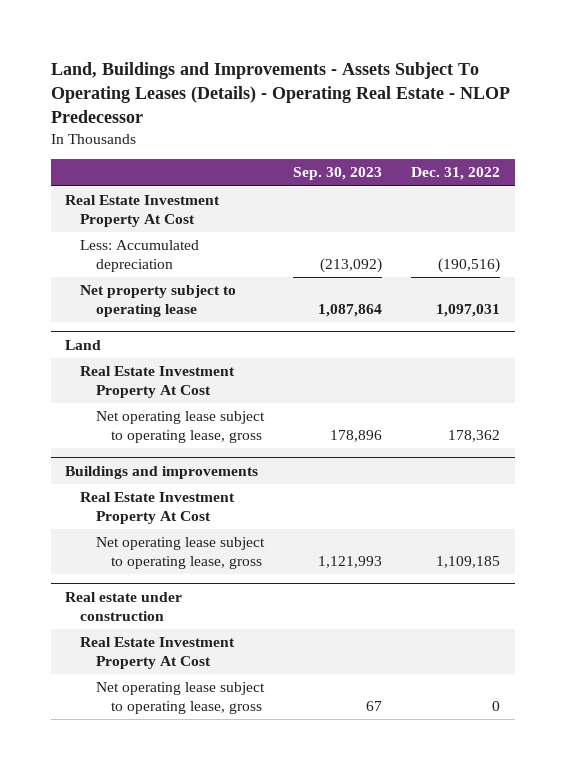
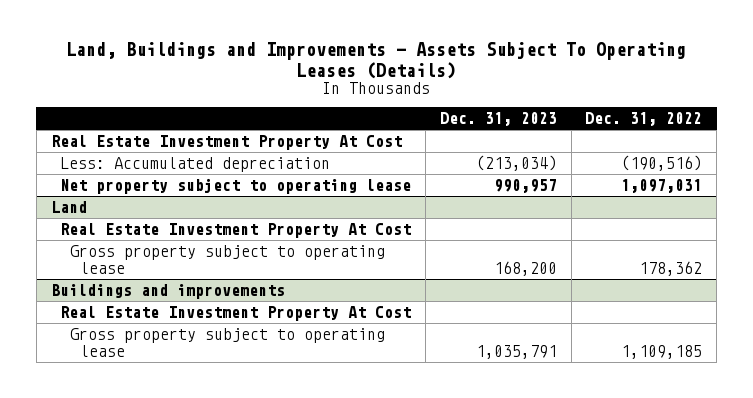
[50,61,510,123] Land, Buildings and Improvements - Assets Subject To Operating Leases (Details) - Operating Real Estate - NLOP Predecessor -> [66,42,687,79] Land, Buildings and Improvements - Assets Subject To Operating Leases (Details)
[292,167,382,181] Sep. 30, 2023 -> none
none -> [439,112,557,127] Dec. 31, 2023
[95,411,265,444] Net operating lease subject to operating lease, gross -> [69,244,385,274] Gross property subject to operating lease
[65,591,183,621] Real estate under construction -> none
[80,637,236,670] Real Estate Investment Property At Cost -> none
[95,682,265,715] Net operating lease subject to operating lease, gross -> none
[95,537,265,570] Net operating lease subject to operating lease, gross -> [69,327,385,357] Gross property subject to operating lease

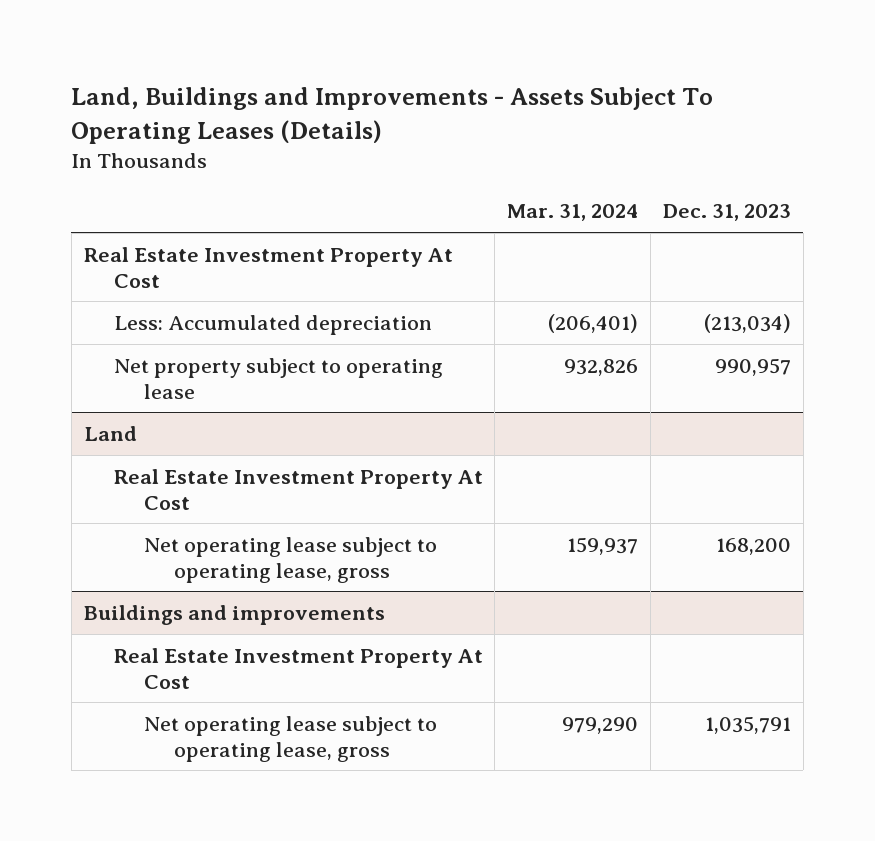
[585,112,703,127] Dec. 31, 2022 -> none
none -> [507,204,639,222] Mar. 31, 2024
[69,244,385,274] Gross property subject to operating lease -> [143,536,437,583] Net operating lease subject to operating lease, gross
[69,327,385,357] Gross property subject to operating lease -> [143,715,437,762] Net operating lease subject to operating lease, gross

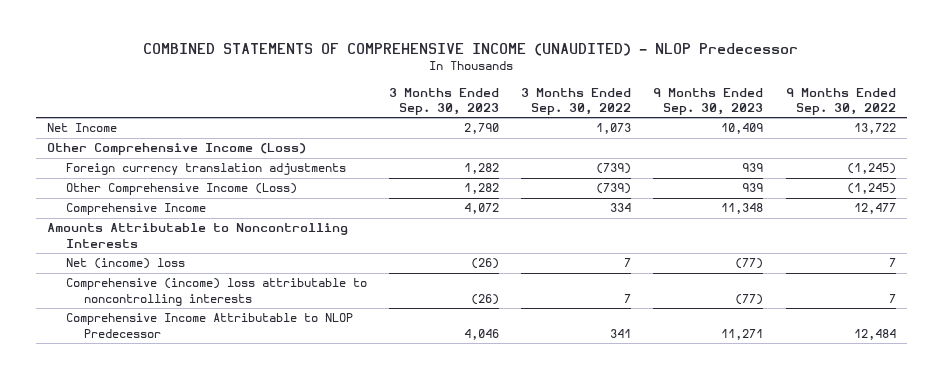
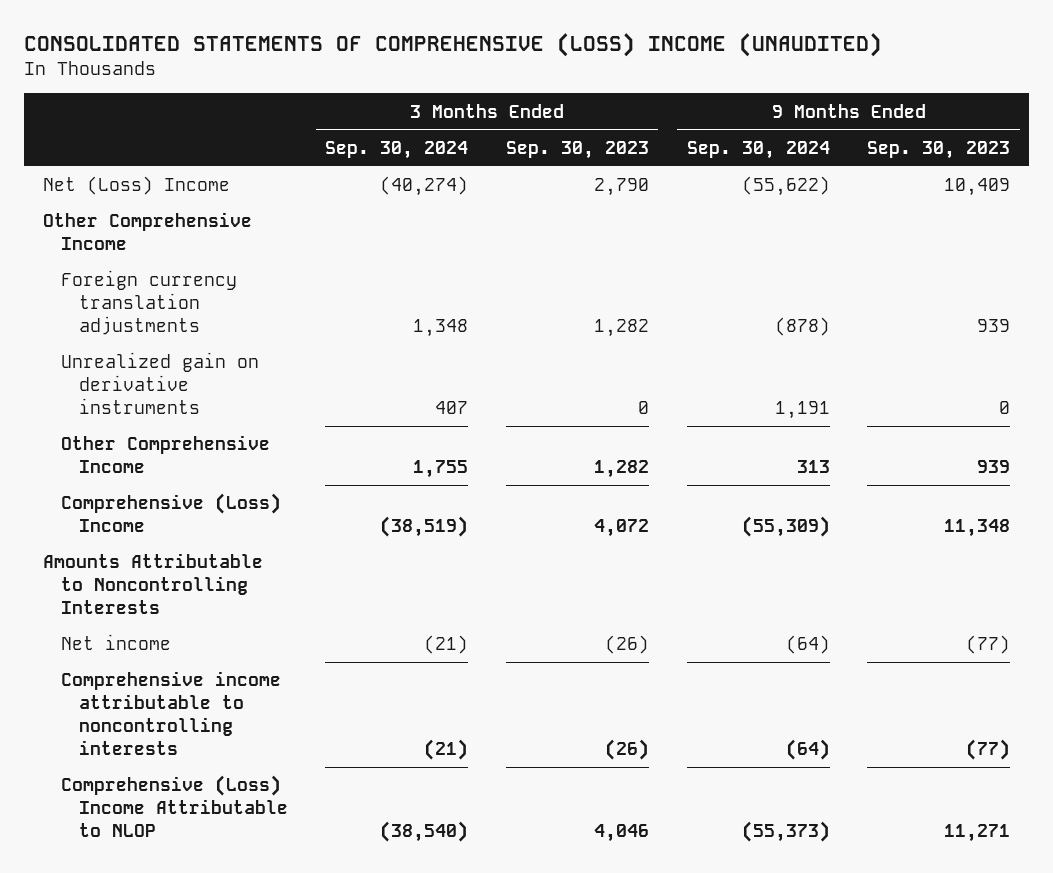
[143,43,799,57] COMBINED STATEMENTS OF COMPREHENSIVE INCOME (UNAUDITED) - NLOP Predecessor -> [23,33,882,58] CONSOLIDATED STATEMENTS OF COMPREHENSIVE (LOSS) INCOME (UNAUDITED)
[521,87,632,115] 3 Months Ended Sep. 30, 2022 -> none
[785,87,896,115] 9 Months Ended Sep. 30, 2022 -> none
none -> [325,140,469,159] Sep. 30, 2024
none -> [686,140,830,159] Sep. 30, 2024
[46,123,117,133] Net Income -> [42,176,230,196] Net (Loss) Income
[46,143,306,156] Other Comprehensive Income (Loss) -> [42,212,252,251] Other Comprehensive Income
none -> [60,352,259,415] Unrealized gain on derivative instruments
[65,183,297,196] Other Comprehensive Income (Loss) -> [60,435,270,474] Other Comprehensive Income
[65,203,206,216] Comprehensive Income -> [60,493,281,533] Comprehensive (Loss) Income
[65,258,185,270] Net (income) loss -> [60,634,171,651] Net income
[65,278,367,306] Comprehensive (income) loss attributable to noncontrolling interests -> [60,671,281,756] Comprehensive income attributable to noncontrolling interests
[65,313,353,338] Comprehensive Income Attributable to NLOP Predecessor -> [60,775,288,838] Comprehensive (Loss) Income Attributable to NLOP

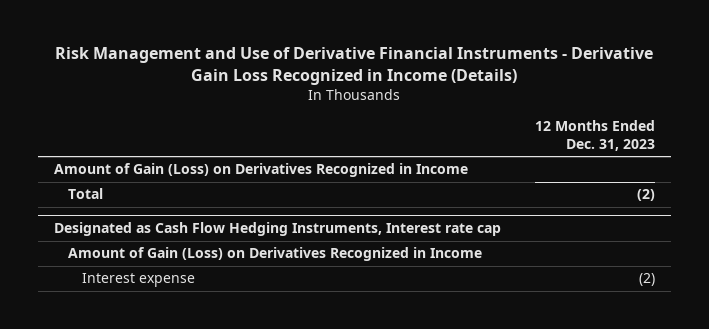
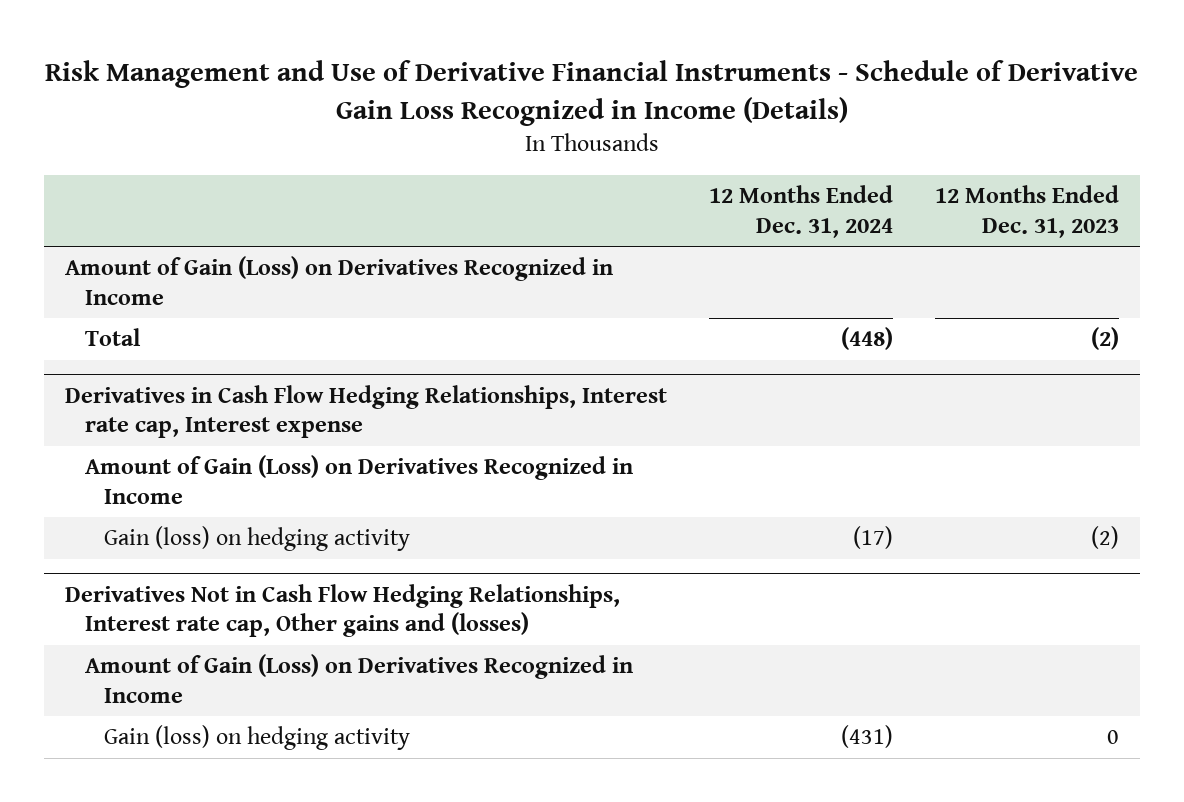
[55,47,654,85] Risk Management and Use of Derivative Financial Instruments - Derivative Gain Loss Recognized in Income (Details) -> [45,60,1139,126] Risk Management and Use of Derivative Financial Instruments - Schedule of Derivative Gain Loss Recognized in Income (Details)
none -> [709,185,894,238] 12 Months Ended Dec. 31, 2024
[54,222,502,237] Designated as Cash Flow Hedging Instruments, Interest rate cap -> none
none -> [65,385,668,439] Derivatives in Cash Flow Hedging Relationships, Interest rate cap, Interest expense
[82,273,196,288] Interest expense -> [103,526,410,552] Gain (loss) on hedging activity
none -> [65,584,621,638] Derivatives Not in Cash Flow Hedging Relationships, Interest rate cap, Other gains and (losses)
none -> [84,654,633,703] Amount of Gain (Loss) on Derivatives Recognized in Income
none -> [103,725,410,751] Gain (loss) on hedging activity

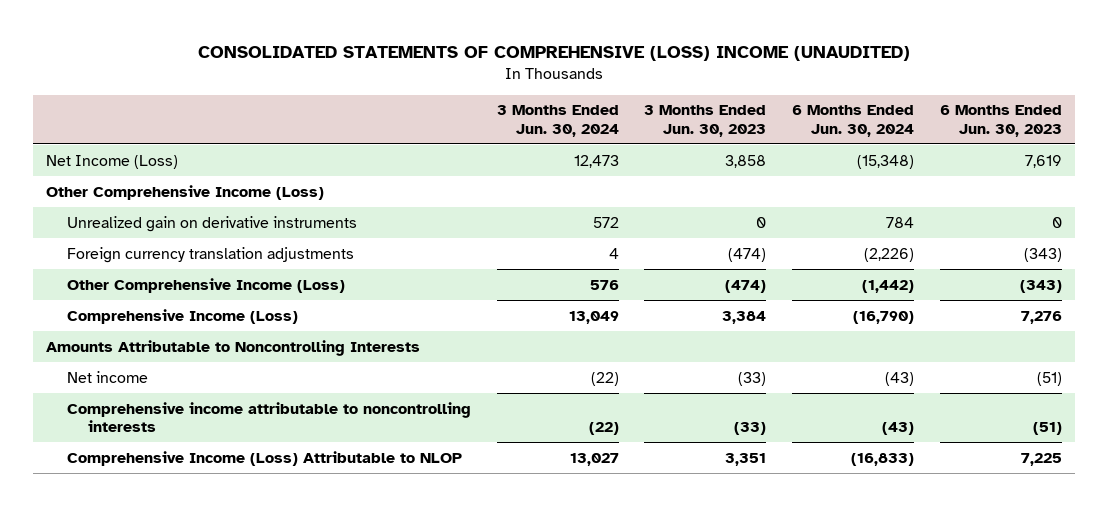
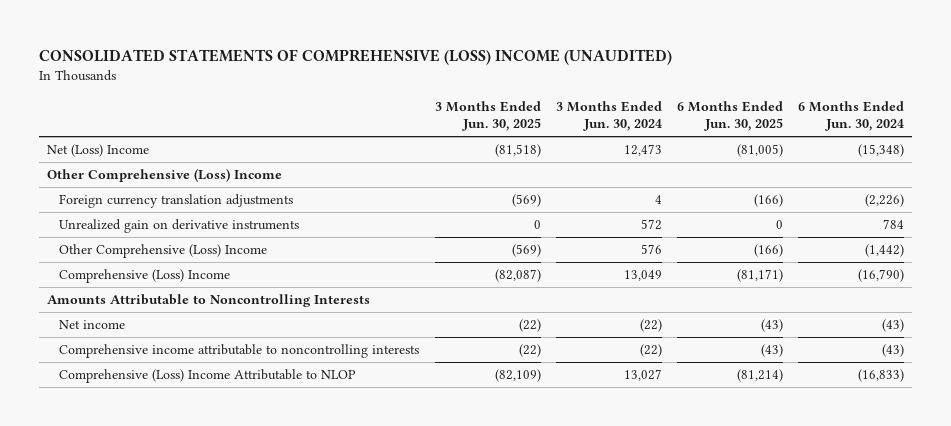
[644,105,767,137] 3 Months Ended Jun. 30, 2023 -> none
[939,105,1062,137] 6 Months Ended Jun. 30, 2023 -> none
none -> [434,100,541,132] 3 Months Ended Jun. 30, 2025
none -> [677,100,784,132] 6 Months Ended Jun. 30, 2025
[46,154,179,169] Net Income (Loss) -> [46,144,149,158] Net (Loss) Income
[46,184,325,200] Other Comprehensive Income (Loss) -> [46,168,282,183] Other Comprehensive (Loss) Income
[66,215,357,232] Unrealized gain on derivative instruments -> [59,219,300,234] Unrealized gain on derivative instruments
[66,277,345,293] Other Comprehensive Income (Loss) -> [59,244,268,259] Other Comprehensive (Loss) Income
[66,308,298,324] Comprehensive Income (Loss) -> [59,269,231,284] Comprehensive (Loss) Income
[66,450,462,466] Comprehensive Income (Loss) Attributable to NLOP -> [59,369,357,384] Comprehensive (Loss) Income Attributable to NLOP

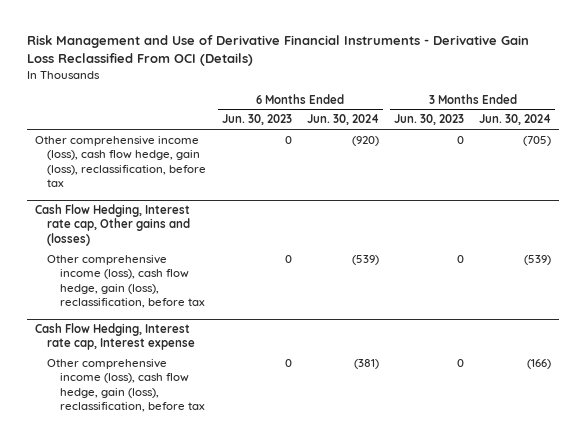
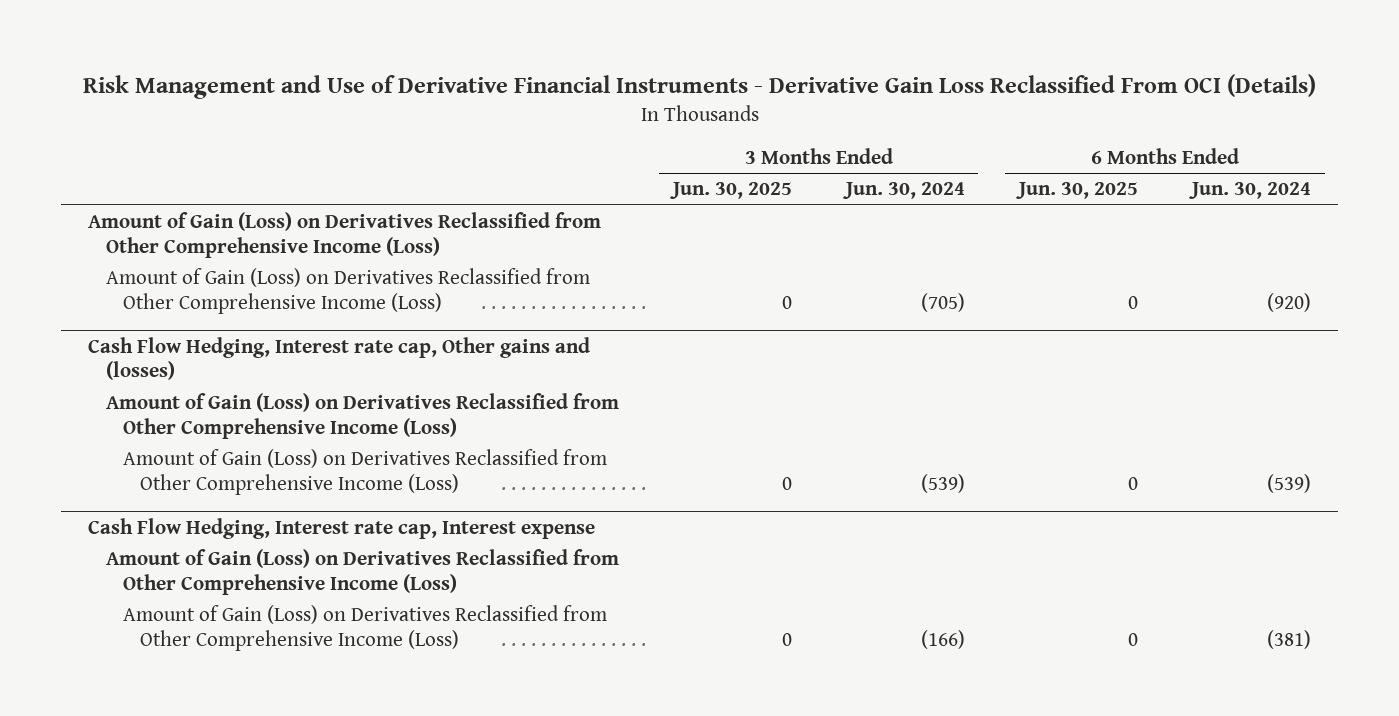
[221,114,292,126] Jun. 30, 2023 -> none
[394,114,465,126] Jun. 30, 2023 -> none
none -> [669,182,792,200] Jun. 30, 2025
none -> [1015,182,1138,200] Jun. 30, 2025
none -> [88,212,602,258] Amount of Gain (Loss) on Derivatives Reclassified from Other Comprehensive Income (Loss)
[35,135,207,188] Other comprehensive income (loss), cash flow hedge, gain (loss), reclassification, before tax -> [105,268,590,314] Amount of Gain (Loss) on Derivatives Reclassified from Other Comprehensive Income (Loss)
none -> [105,393,619,439] Amount of Gain (Loss) on Derivatives Reclassified from Other Comprehensive Income (Loss)
[47,254,205,309] Other comprehensive income (loss), cash flow hedge, gain (loss), reclassification, before tax -> [122,449,607,495] Amount of Gain (Loss) on Derivatives Reclassified from Other Comprehensive Income (Loss)
none -> [105,549,619,595] Amount of Gain (Loss) on Derivatives Reclassified from Other Comprehensive Income (Loss)
[47,358,205,413] Other comprehensive income (loss), cash flow hedge, gain (loss), reclassification, before tax -> [122,605,607,651] Amount of Gain (Loss) on Derivatives Reclassified from Other Comprehensive Income (Loss)

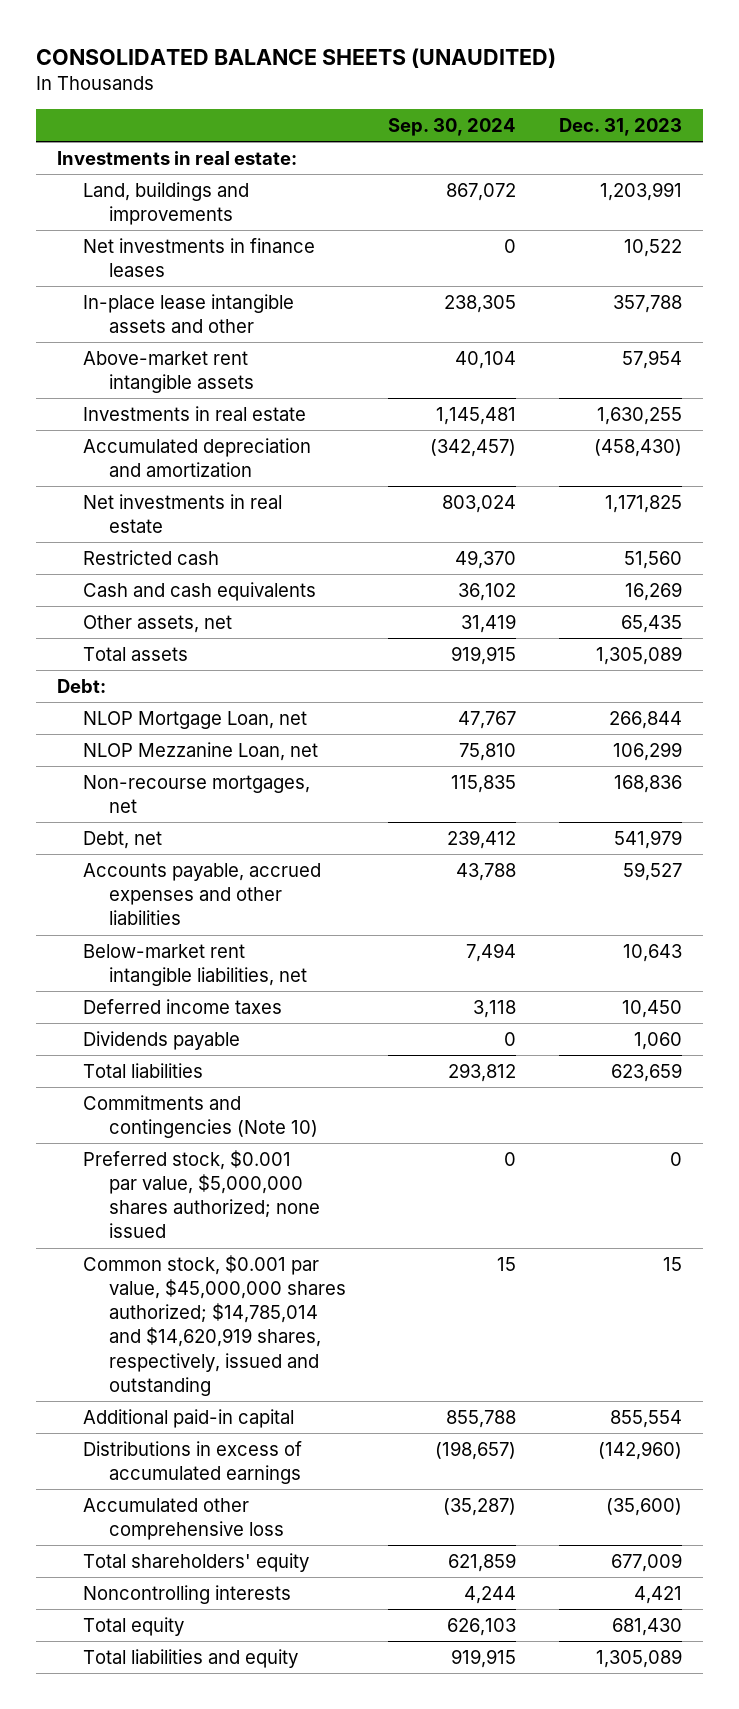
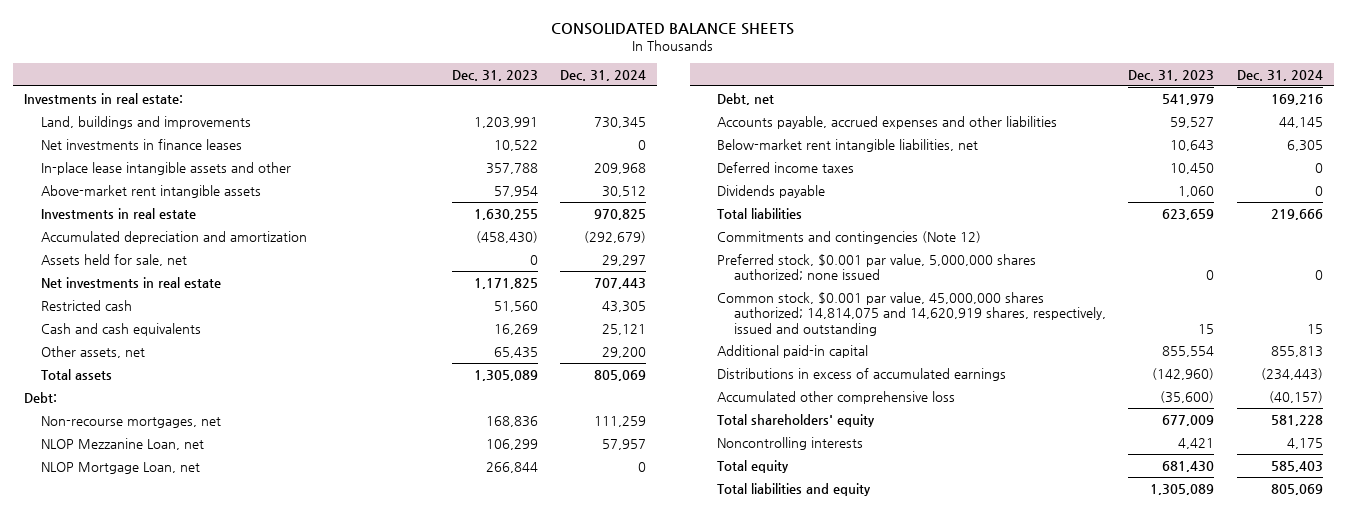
[36,48,557,69] CONSOLIDATED BALANCE SHEETS (UNAUDITED) -> [551,23,795,36] CONSOLIDATED BALANCE SHEETS
[388,117,517,136] Sep. 30, 2024 -> none
none -> [560,70,647,82] Dec. 31, 2024
none -> [40,253,187,266] Assets held for sale, net
[83,741,319,761] NLOP Mezzanine Loan, net -> [40,437,204,450] NLOP Mezzanine Loan, net
[83,710,308,729] NLOP Mortgage Loan, net -> [40,461,200,474] NLOP Mortgage Loan, net
[83,1094,319,1139] Commitments and contingencies (Note 10) -> [717,230,982,244] Commitments and contingencies (Note 12)
[83,1149,321,1239] Preferred stock, $0.001 par value, $5,000,000 shares authorized; none issued -> [717,253,1037,281] Preferred stock, $0.001 par value, 5,000,000 shares authorized; none issued
[83,1254,347,1396] Common stock, $0.001 par value, $45,000,000 shares authorized; $14,785,014 and $14,620,919 shares, respectively, issued and outstanding -> [717,291,1107,336] Common stock, $0.001 par value, 45,000,000 shares authorized; 14,814,075 and 14,620,919 shares, respectively, issued and outstanding

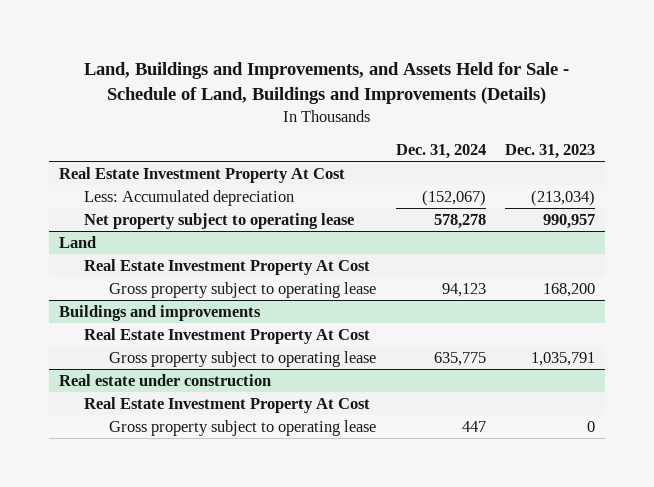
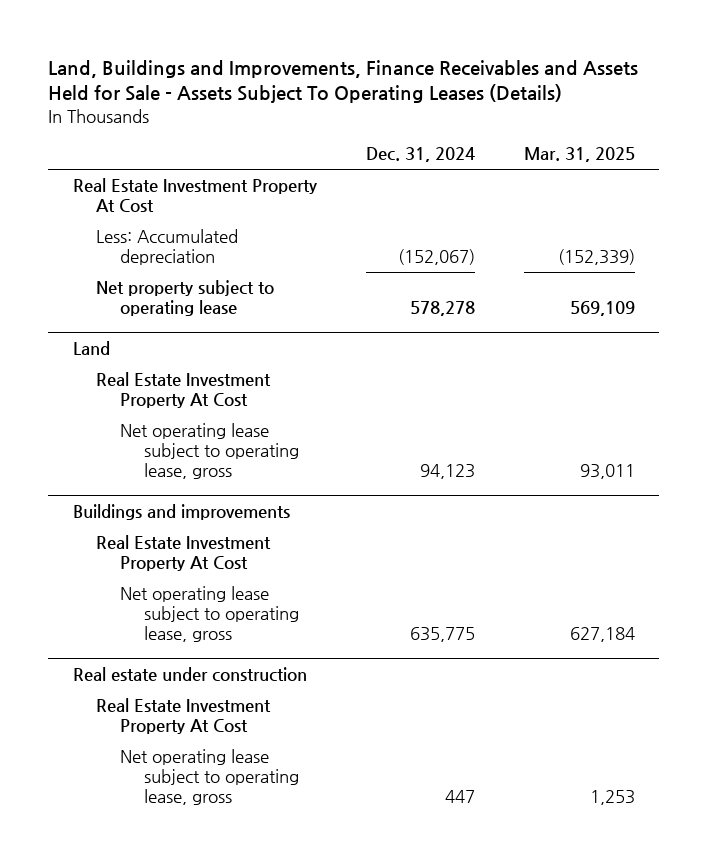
[84,61,570,105] Land, Buildings and Improvements, and Assets Held for Sale - Schedule of Land, Buildings and Improvements (Details) -> [48,59,639,104] Land, Buildings and Improvements, Finance Receivables and Assets Held for Sale - Assets Subject To Operating Leases (Details)
[505,144,596,160] Dec. 31, 2023 -> none
none -> [523,147,635,163] Mar. 31, 2025
[108,281,376,298] Gross property subject to operating lease -> [120,423,299,480] Net operating lease subject to operating lease, gross
[108,350,376,367] Gross property subject to operating lease -> [120,586,299,643] Net operating lease subject to operating lease, gross
[108,419,376,436] Gross property subject to operating lease -> [120,749,299,806] Net operating lease subject to operating lease, gross

